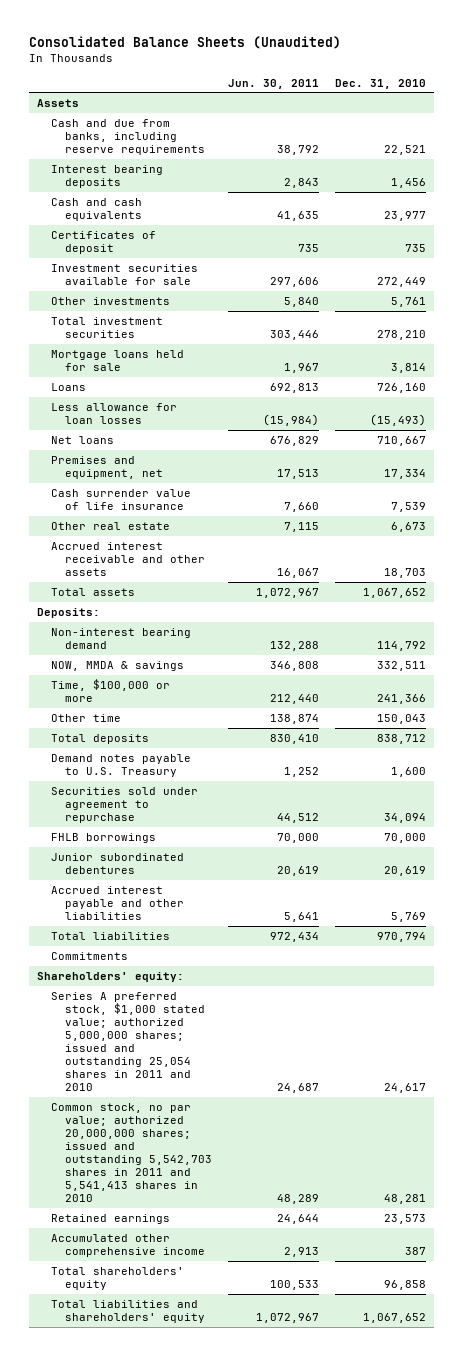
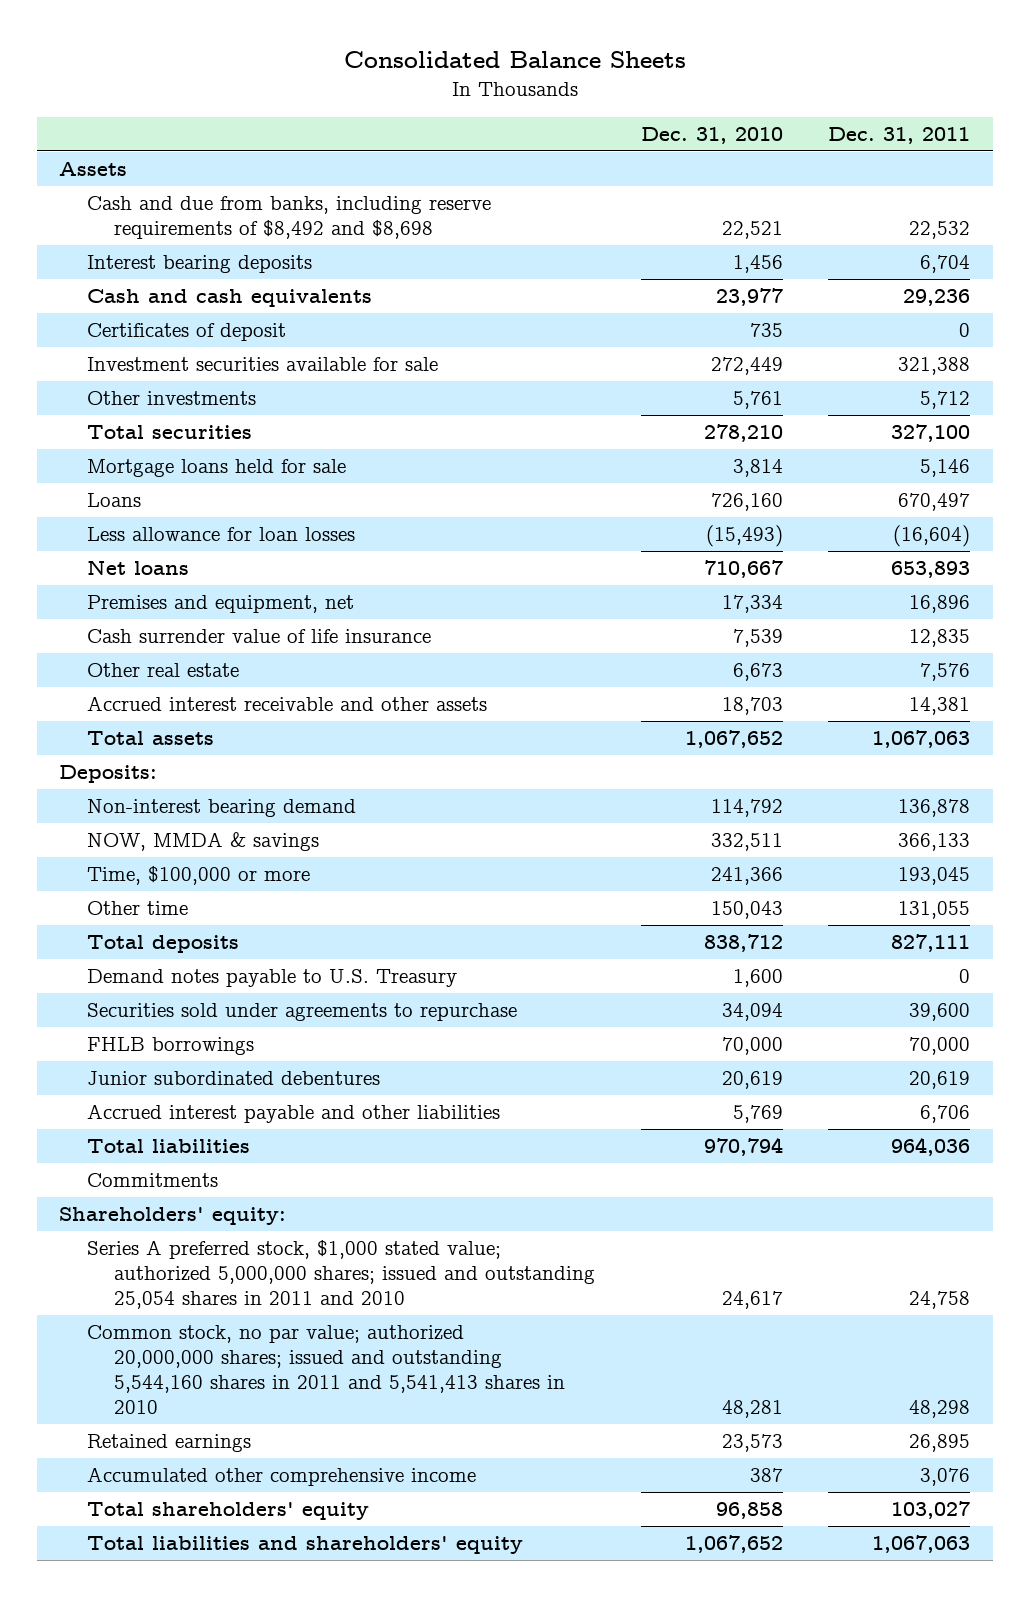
[29,35,342,49] Consolidated Balance Sheets (Unaudited) -> [343,51,686,69] Consolidated Balance Sheets
[228,78,320,89] Jun. 30, 2011 -> none
none -> [828,126,971,144] Dec. 31, 2011
[51,118,206,155] Cash and due from banks, including reserve requirements -> [86,196,491,240] Cash and due from banks, including reserve requirements of $8,492 and $8,698
[51,316,164,338] Total investment securities -> [86,425,252,440] Total securities
[51,786,199,823] Securities sold under agreement to repurchase -> [86,1003,517,1022] Securities sold under agreements to repurchase
[51,1102,213,1203] Common stock, no par value; authorized 20,000,000 shares; issued and outstanding 5,542,703 shares in 2011 and 5,541,413 shares in 2010 -> [86,1325,566,1415] Common stock, no par value; authorized 20,000,000 shares; issued and outstanding 5,544,160 shares in 2011 and 5,541,413 shares in 2010

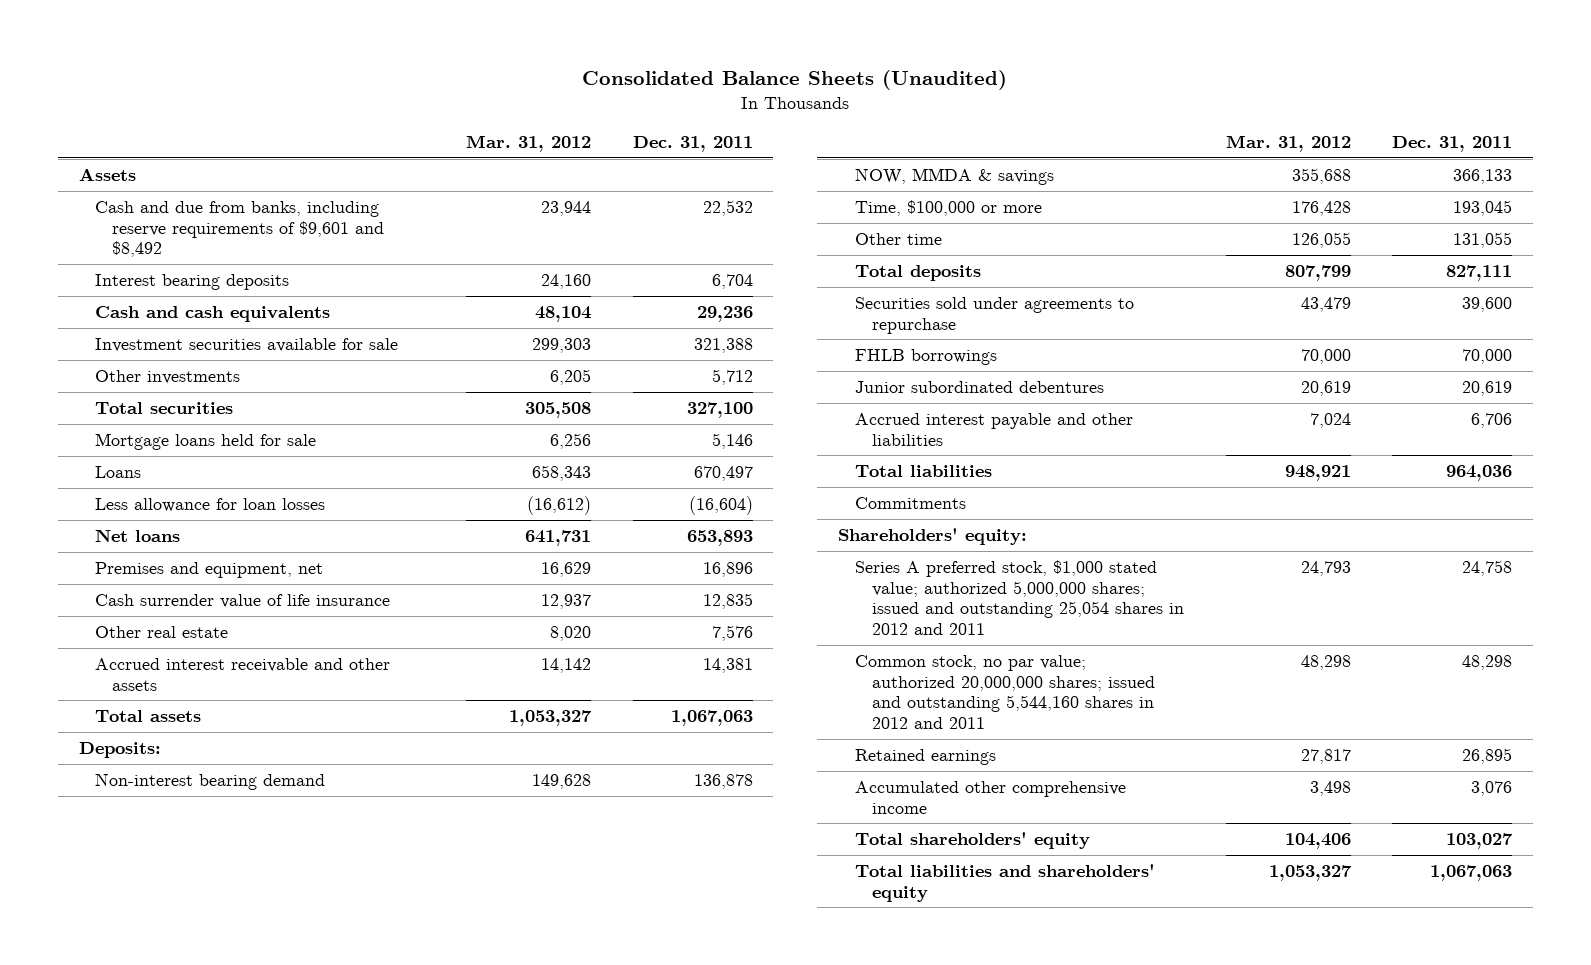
[343,51,686,69] Consolidated Balance Sheets -> [582,69,1008,90] Consolidated Balance Sheets (Unaudited)
[640,126,783,144] Dec. 31, 2010 -> none
none -> [465,135,591,153] Mar. 31, 2012
[86,196,491,240] Cash and due from banks, including reserve requirements of $8,492 and $8,698 -> [95,200,384,258] Cash and due from banks, including reserve requirements of $9,601 and $8,492
[86,323,286,342] Certificates of deposit -> none
[86,969,457,988] Demand notes payable to U.S. Treasury -> none
[86,1240,596,1310] Series A preferred stock, $1,000 stated value; authorized 5,000,000 shares; issued and outstanding 25,054 shares in 2011 and 2010 -> [855,559,1184,635] Series A preferred stock, $1,000 stated value; authorized 5,000,000 shares; issued and outstanding 25,054 shares in 2012 and 2011
[86,1325,566,1415] Common stock, no par value; authorized 20,000,000 shares; issued and outstanding 5,544,160 shares in 2011 and 5,541,413 shares in 2010 -> [855,654,1155,729] Common stock, no par value; authorized 20,000,000 shares; issued and outstanding 5,544,160 shares in 2012 and 2011

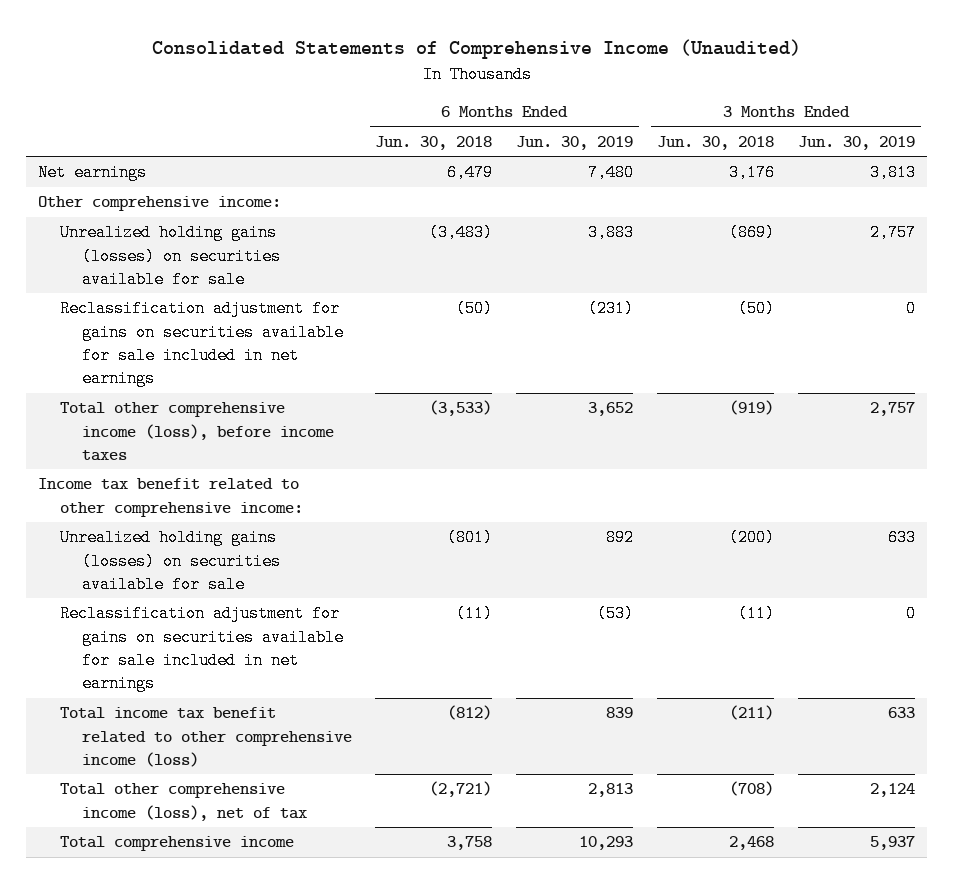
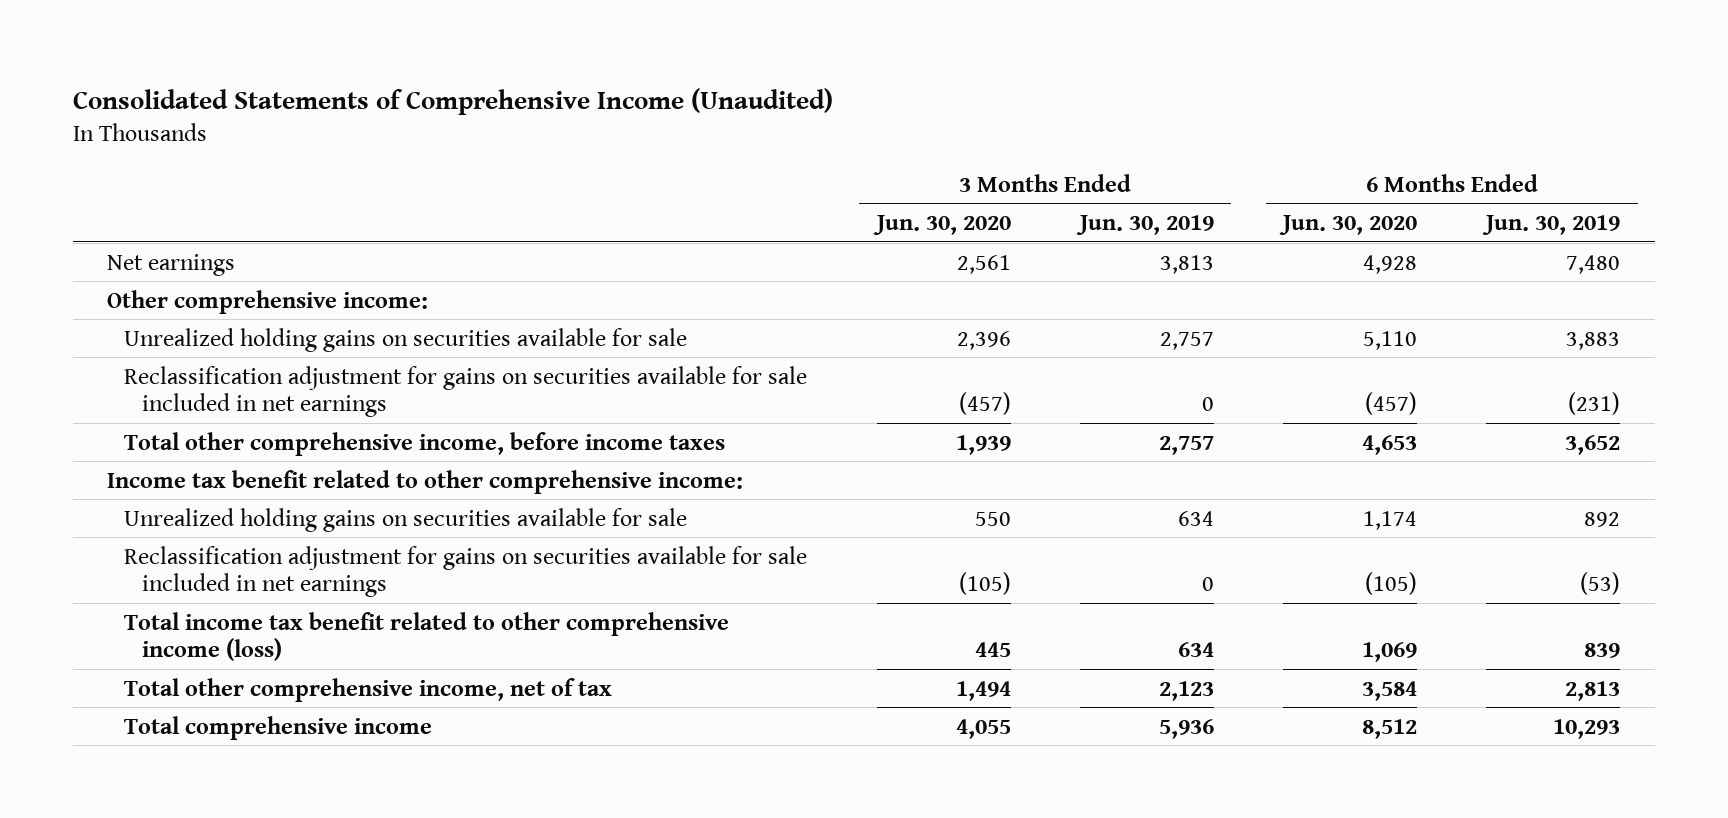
[375,135,493,150] Jun. 30, 2018 -> none
[657,135,775,150] Jun. 30, 2018 -> none
none -> [872,214,1011,235] Jun. 30, 2020
none -> [1279,214,1418,235] Jun. 30, 2020
[60,224,281,288] Unrealized holding gains (losses) on securities available for sale -> [124,327,688,352] Unrealized holding gains on securities available for sale
[60,402,334,461] Total other comprehensive income (loss), before income taxes -> [124,431,726,456] Total other comprehensive income, before income taxes
[60,529,281,593] Unrealized holding gains (losses) on securities available for sale -> [124,507,688,532] Unrealized holding gains on securities available for sale
[887,529,916,547] 633 -> [1177,510,1214,526] 634
[887,707,915,719] 633 -> [1177,641,1214,657] 634
[60,783,307,821] Total other comprehensive income (loss), net of tax -> [124,677,613,702] Total other comprehensive income, net of tax
[869,783,915,798] 2,124 -> [1158,680,1214,701] 2,123
[869,836,915,851] 5,937 -> [1158,718,1214,739] 5,936

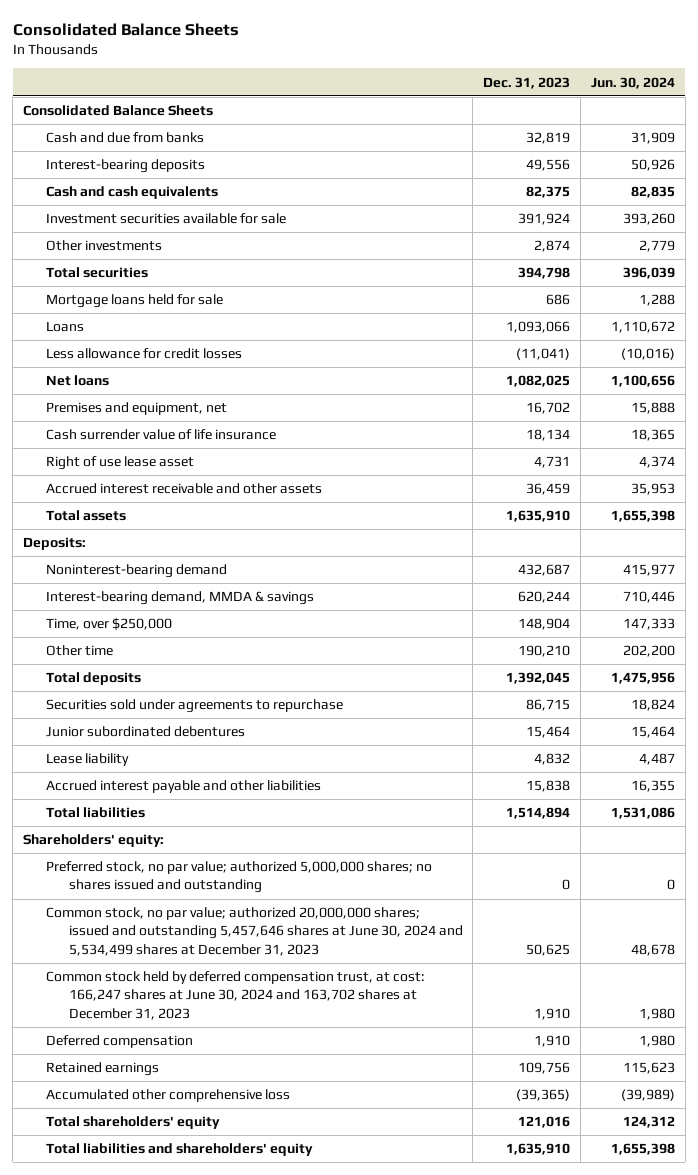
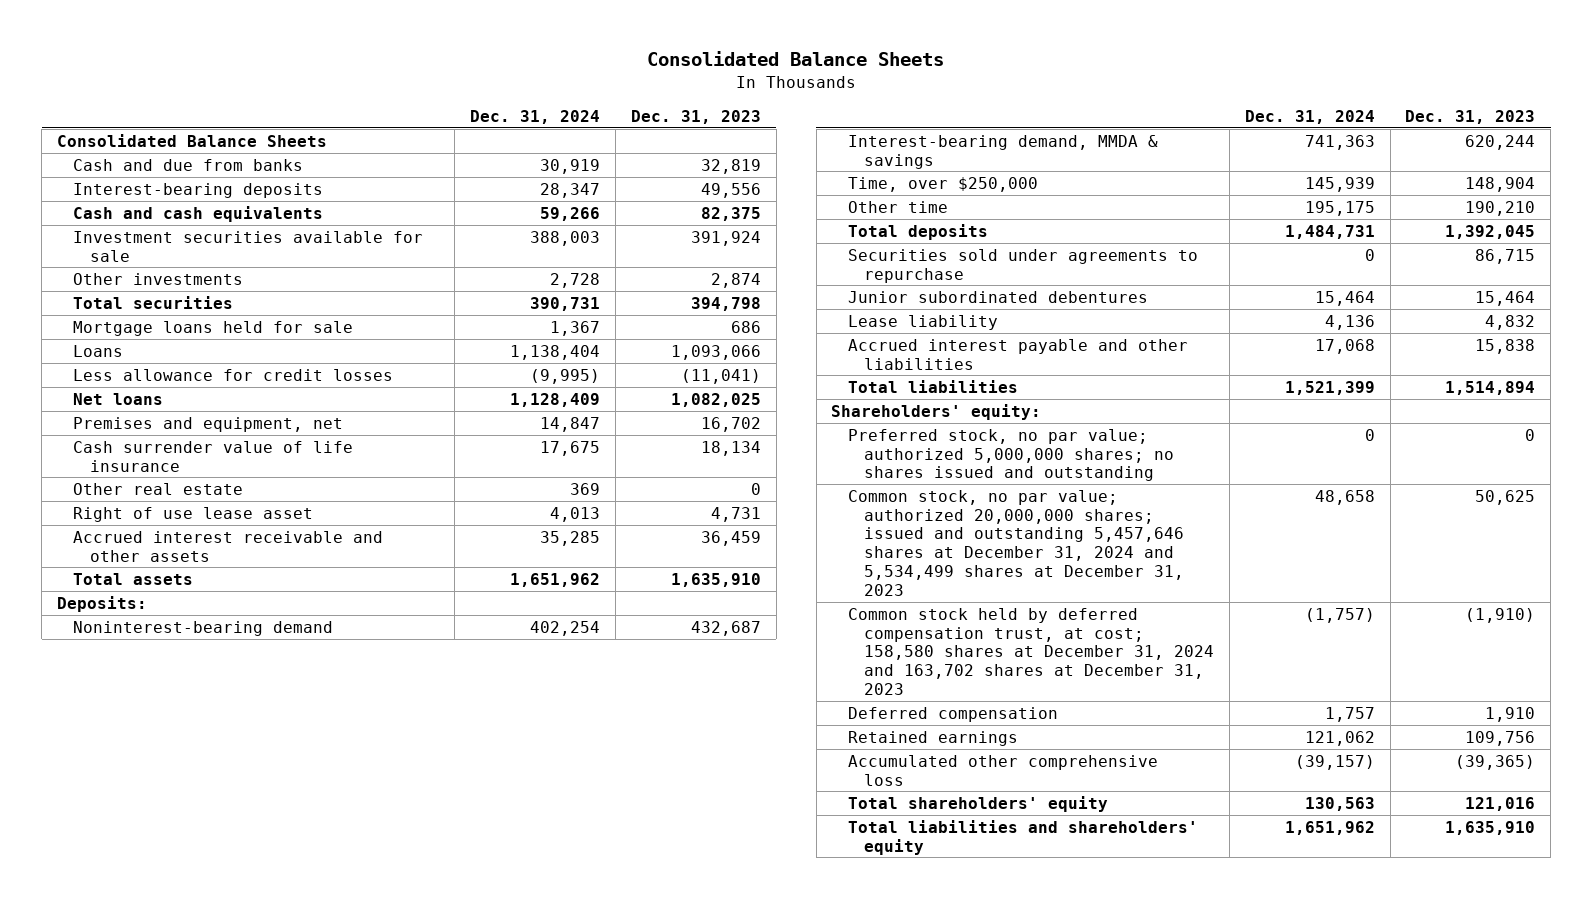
[590,76,675,89] Jun. 30, 2024 -> none
none -> [470,109,601,124] Dec. 31, 2024
none -> [73,482,244,495] Other real estate
[45,907,463,956] Common stock, no par value; authorized 20,000,000 shares; issued and outstanding 5,457,646 shares at June 30, 2024 and 5,534,499 shares at December 31, 2023 -> [847,489,1185,596] Common stock, no par value; authorized 20,000,000 shares; issued and outstanding 5,457,646 shares at December 31, 2024 and 5,534,499 shares at December 31, 2023
[45,971,425,1020] Common stock held by deferred compensation trust, at cost: 166,247 shares at June 30, 2024 and 163,702 shares at December 31, 2023 -> [847,607,1215,696] Common stock held by deferred compensation trust, at cost; 158,580 shares at December 31, 2024 and 163,702 shares at December 31, 2023
[534,1007,571,1020] 1,910 -> [1465,607,1536,623] (1,910)

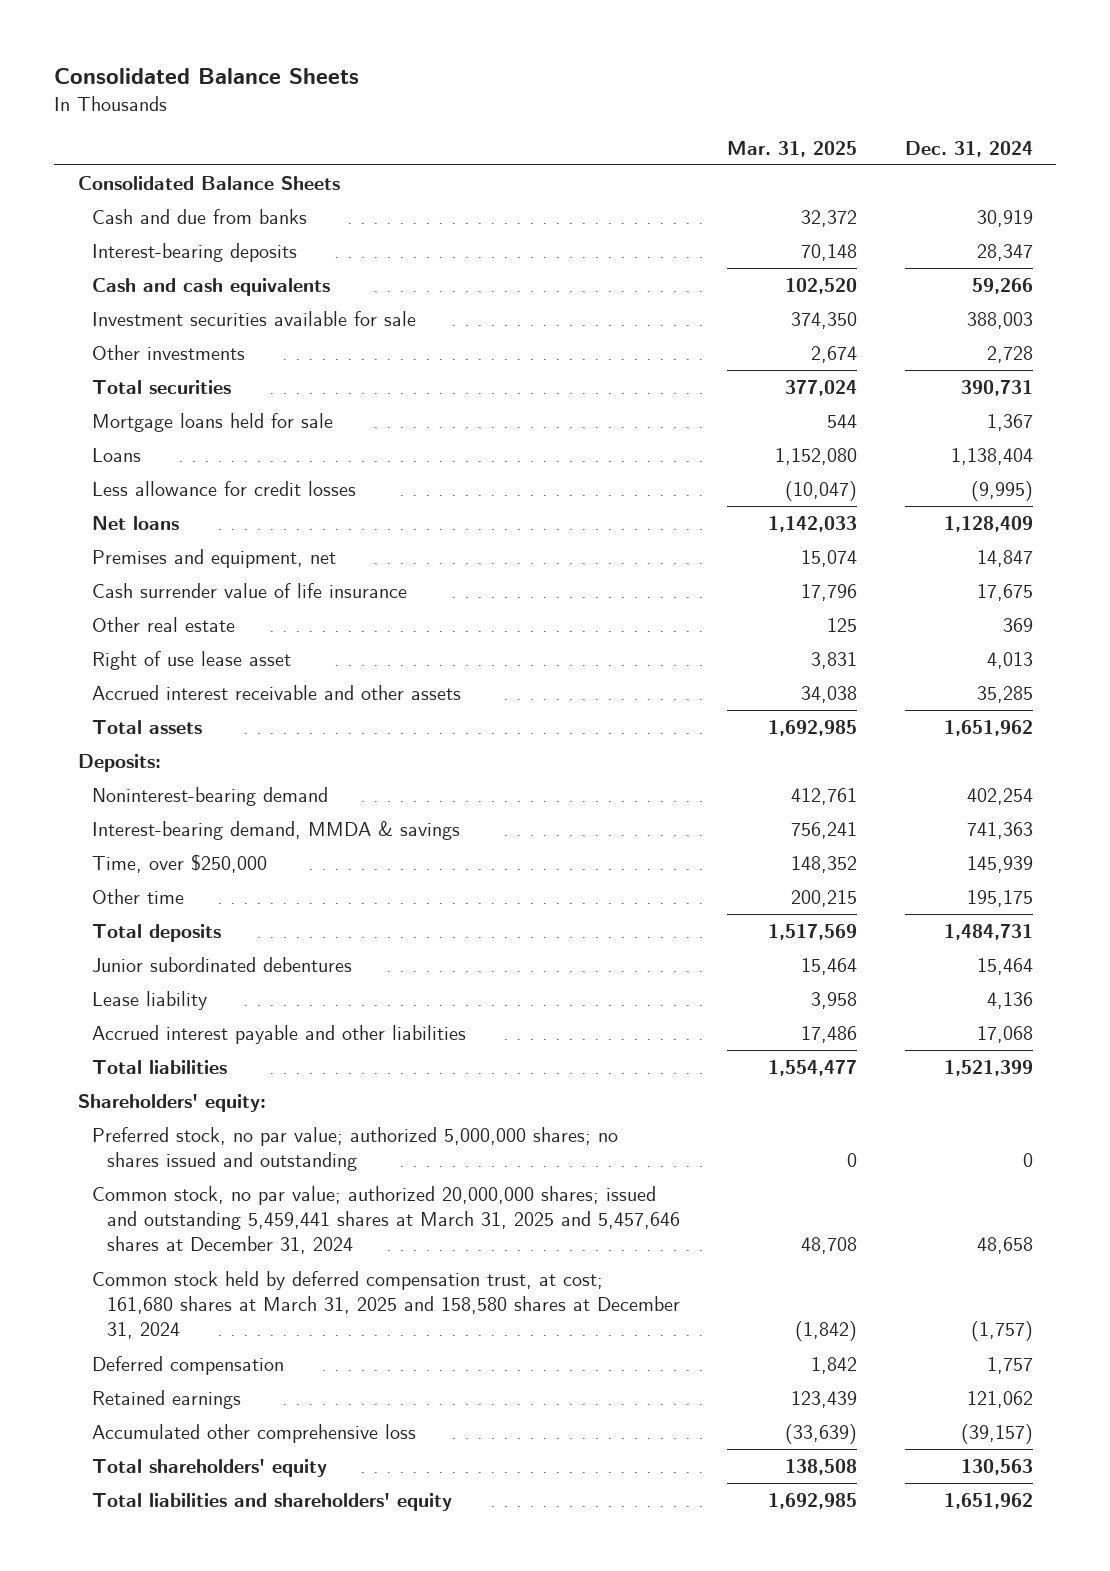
[630,109,761,124] Dec. 31, 2023 -> none
none -> [727,140,858,157] Mar. 31, 2025
[847,248,1198,283] Securities sold under agreements to repurchase -> none
[847,489,1185,596] Common stock, no par value; authorized 20,000,000 shares; issued and outstanding 5,457,646 shares at December 31, 2024 and 5,534,499 shares at December 31, 2023 -> [92,1186,680,1255] Common stock, no par value; authorized 20,000,000 shares; issued and outstanding 5,459,441 shares at March 31, 2025 and 5,457,646 shares at December 31, 2024
[847,607,1215,696] Common stock held by deferred compensation trust, at cost; 158,580 shares at December 31, 2024 and 163,702 shares at December 31, 2023 -> [92,1271,680,1340] Common stock held by deferred compensation trust, at cost; 161,680 shares at March 31, 2025 and 158,580 shares at December 31, 2024

